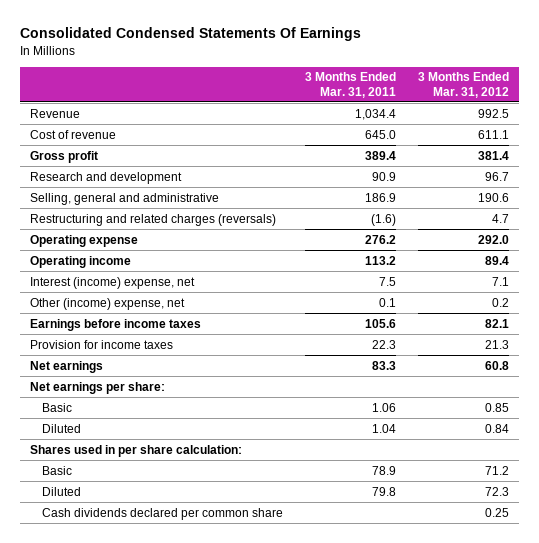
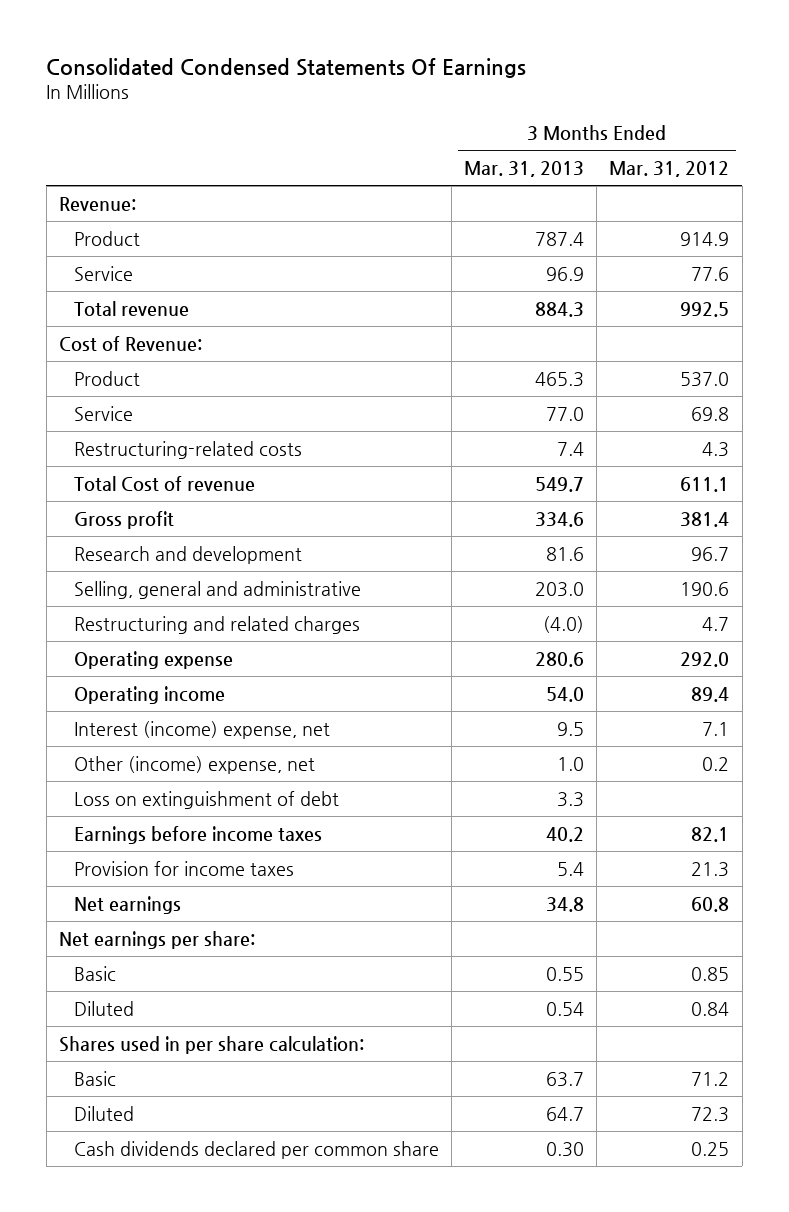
[304,72,396,98] 3 Months Ended Mar. 31, 2011 -> none
none -> [463,161,584,178] Mar. 31, 2013
none -> [59,196,137,211] Revenue:
none -> [73,230,140,246] Product
none -> [73,265,133,281] Service
[30,108,81,118] Revenue -> [73,300,189,316] Total revenue
none -> [59,335,203,351] Cost of Revenue:
none -> [73,370,140,386] Product
none -> [73,405,133,421] Service
none -> [73,440,302,459] Restructuring-related costs
[30,129,117,139] Cost of revenue -> [73,475,255,491] Total Cost of revenue
[30,213,277,226] Restructuring and related charges (reversals) -> [73,615,360,634] Restructuring and related charges
none -> [73,790,339,809] Loss on extinguishment of debt

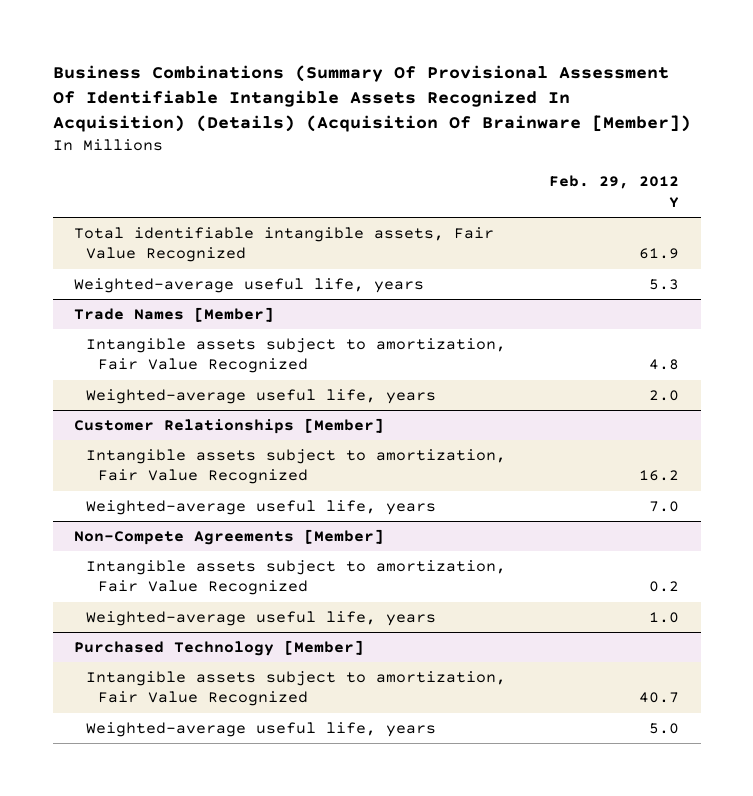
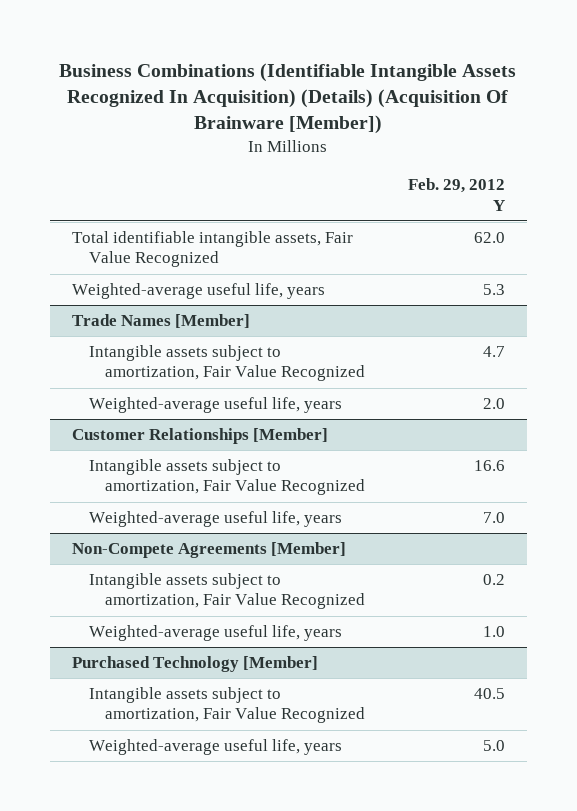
[52,64,691,133] Business Combinations (Summary Of Provisional Assessment Of Identifiable Intangible Assets Recognized In Acquisition) (Details) (Acquisition Of Brainware [Member]) -> [59,62,517,135] Business Combinations (Identifiable Intangible Assets Recognized In Acquisition) (Details) (Acquisition Of Brainware [Member])
[639,248,680,260] 61.9 -> [474,232,506,244] 62.0
[649,359,680,371] 4.8 -> [483,346,506,358] 4.7
[639,470,680,482] 16.2 -> [474,460,506,472] 16.6
[639,692,680,704] 40.7 -> [474,688,506,700] 40.5

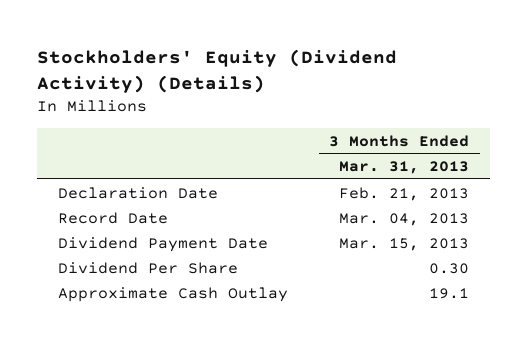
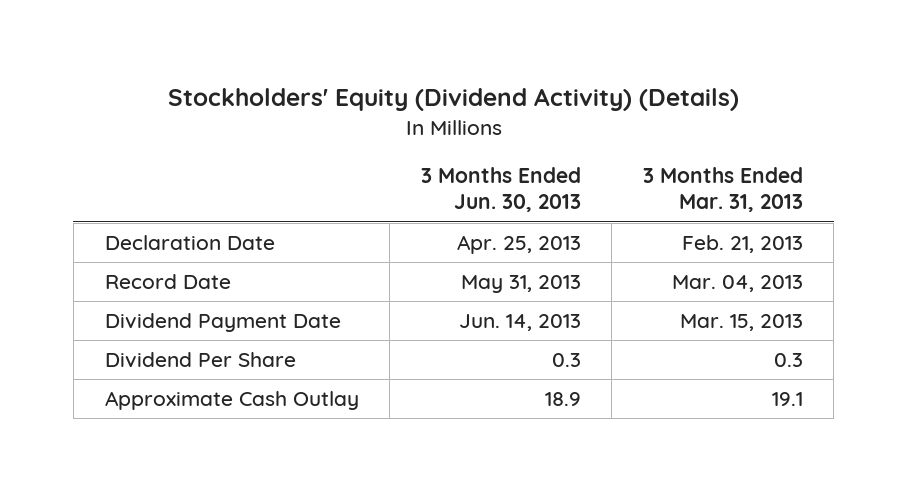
none -> [420,167,581,213] 3 Months Ended Jun. 30, 2013
[429,262,470,274] 0.30 -> [773,353,803,368] 0.3

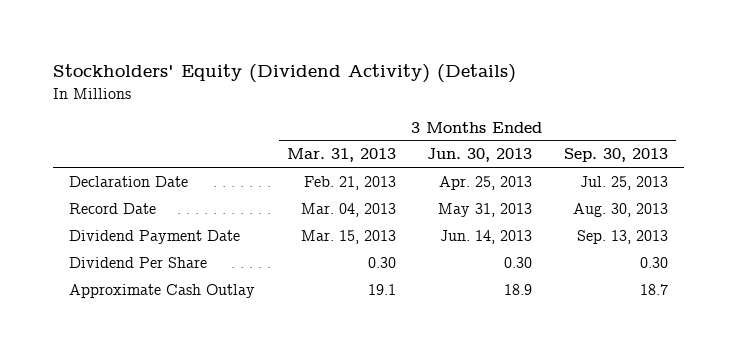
none -> [564,148,669,163] Sep. 30, 2013
[551,353,581,368] 0.3 -> [504,256,533,268] 0.30
[773,353,803,368] 0.3 -> [367,256,396,268] 0.30

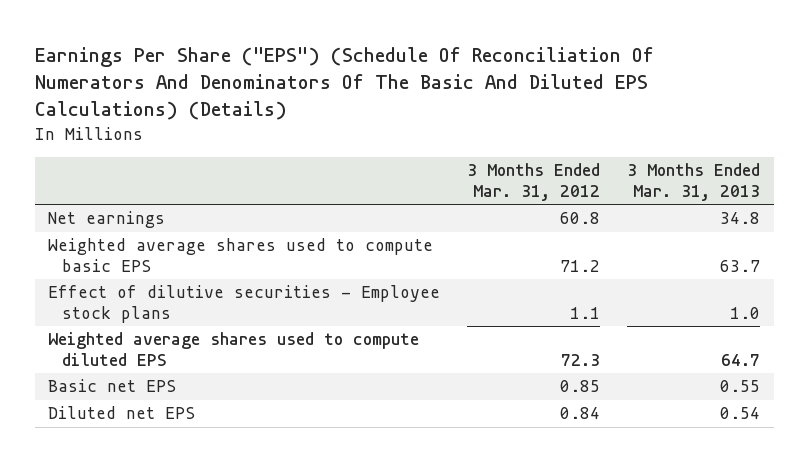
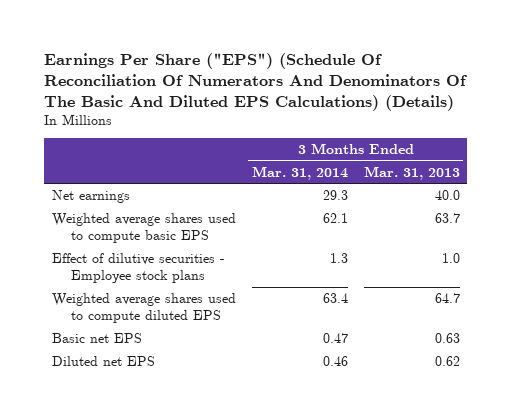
[467,163,601,202] 3 Months Ended Mar. 31, 2012 -> none
none -> [251,165,348,180] Mar. 31, 2014
[720,212,761,225] 34.8 -> [434,189,460,200] 40.0
[720,380,761,393] 0.55 -> [434,332,460,343] 0.63
[720,407,761,420] 0.54 -> [434,355,460,366] 0.62

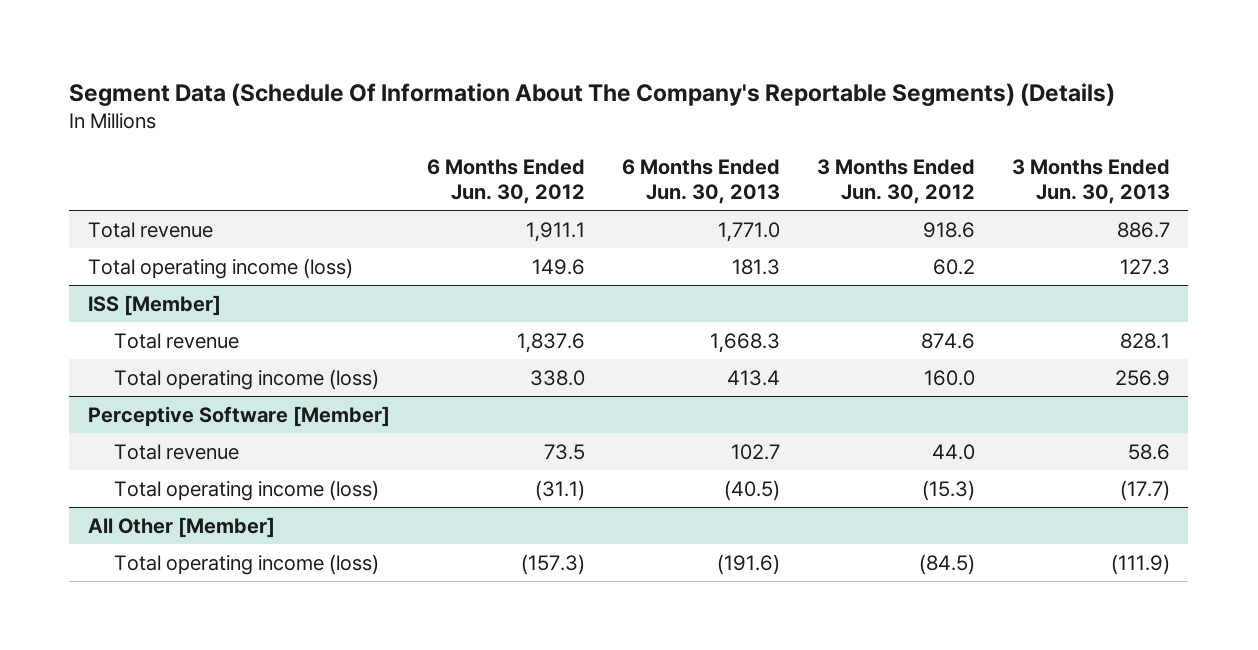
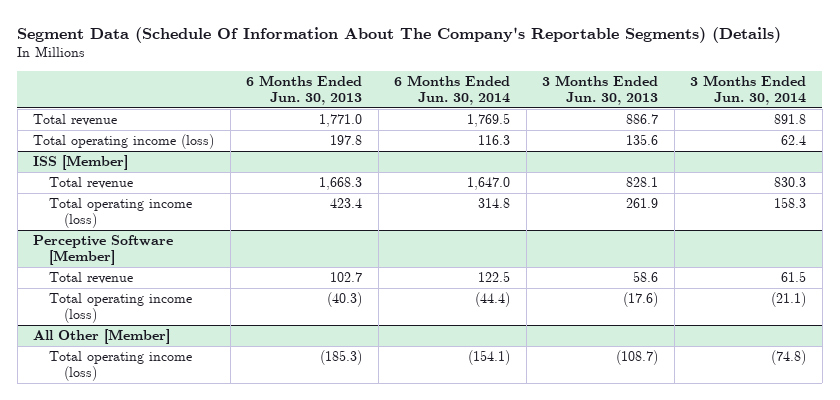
[426,159,585,205] 6 Months Ended Jun. 30, 2012 -> none
[816,159,975,205] 3 Months Ended Jun. 30, 2012 -> none
none -> [394,75,511,105] 6 Months Ended Jun. 30, 2014
none -> [690,75,807,105] 3 Months Ended Jun. 30, 2014
[731,258,780,275] 181.3 -> [330,135,363,146] 197.8
[1119,258,1170,275] 127.3 -> [626,134,659,146] 135.6
[726,369,780,386] 413.4 -> [330,198,363,209] 423.4
[1114,369,1170,386] 256.9 -> [626,198,659,209] 261.9
[723,479,780,501] (40.5) -> [327,292,363,308] (40.3)
[1119,479,1170,501] (17.7) -> [623,292,659,308] (17.6)
[716,553,780,575] (191.6) -> [320,350,363,366] (185.3)
[1110,553,1170,575] (111.9) -> [616,350,659,366] (108.7)

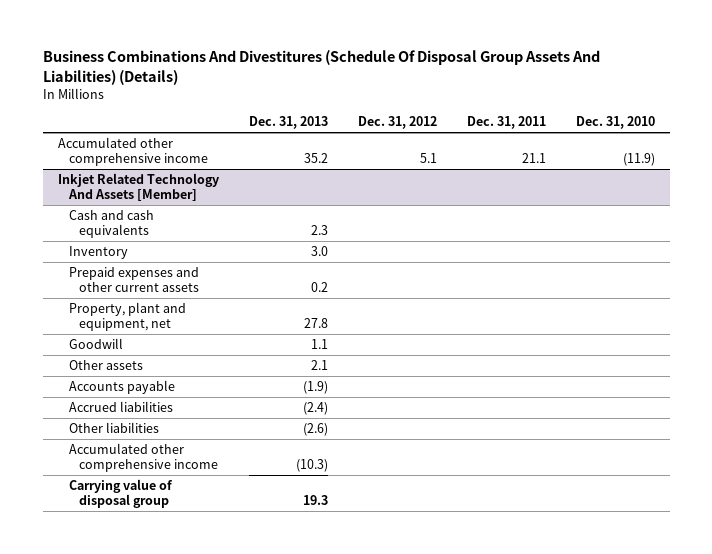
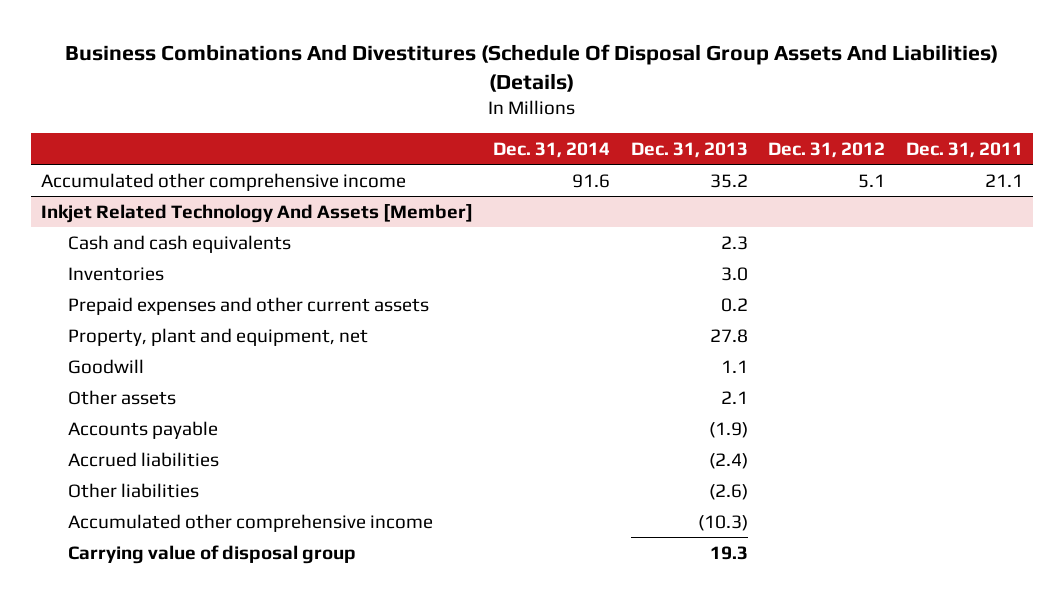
[575,116,655,130] Dec. 31, 2010 -> none
none -> [493,141,611,158] Dec. 31, 2014
[68,246,128,260] Inventory -> none
none -> [67,266,164,281] Inventories

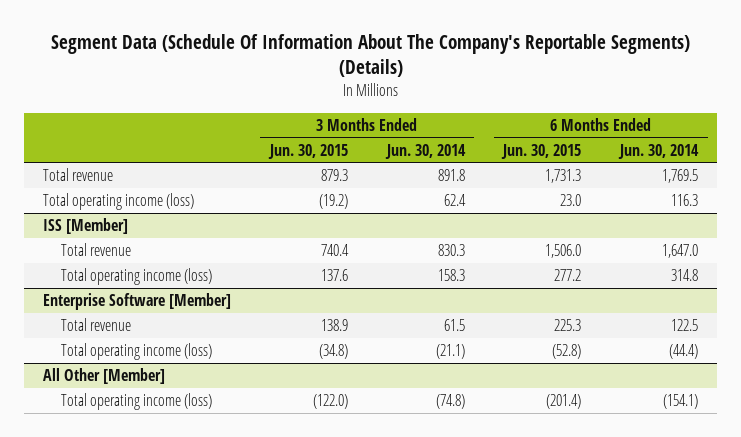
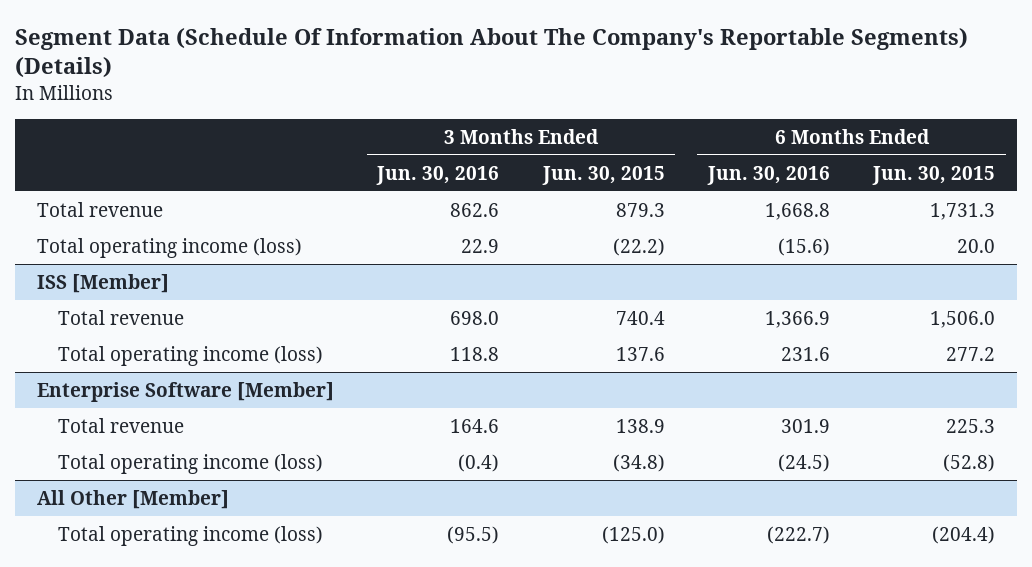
[384,143,466,159] Jun. 30, 2014 -> none
[618,143,700,159] Jun. 30, 2014 -> none
none -> [376,165,500,185] Jun. 30, 2016
none -> [706,165,830,185] Jun. 30, 2016
[319,194,349,210] (19.2) -> [612,237,665,256] (22.2)
[560,194,582,207] 23.0 -> [957,238,996,253] 20.0
[313,394,349,410] (122.0) -> [601,525,665,544] (125.0)
[546,394,582,410] (201.4) -> [932,525,996,544] (204.4)

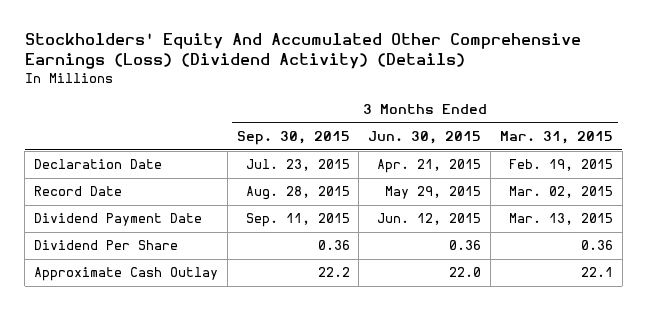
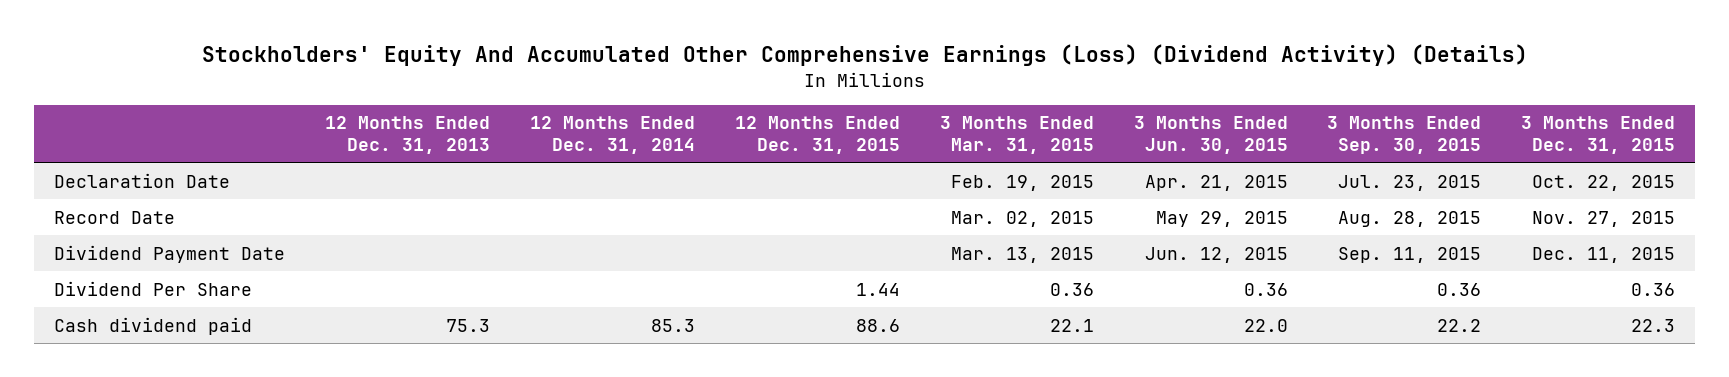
none -> [325,116,491,154] 12 Months Ended Dec. 31, 2013
none -> [529,116,695,154] 12 Months Ended Dec. 31, 2014
none -> [734,116,900,154] 12 Months Ended Dec. 31, 2015
none -> [1521,116,1676,154] 3 Months Ended Dec. 31, 2015
[33,267,218,282] Approximate Cash Outlay -> [54,316,253,335] Cash dividend paid

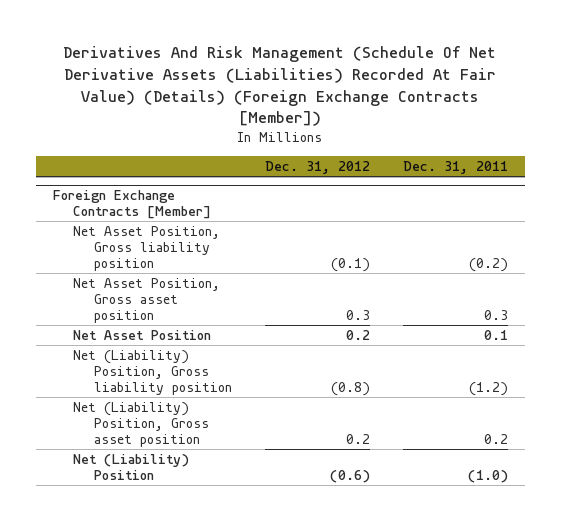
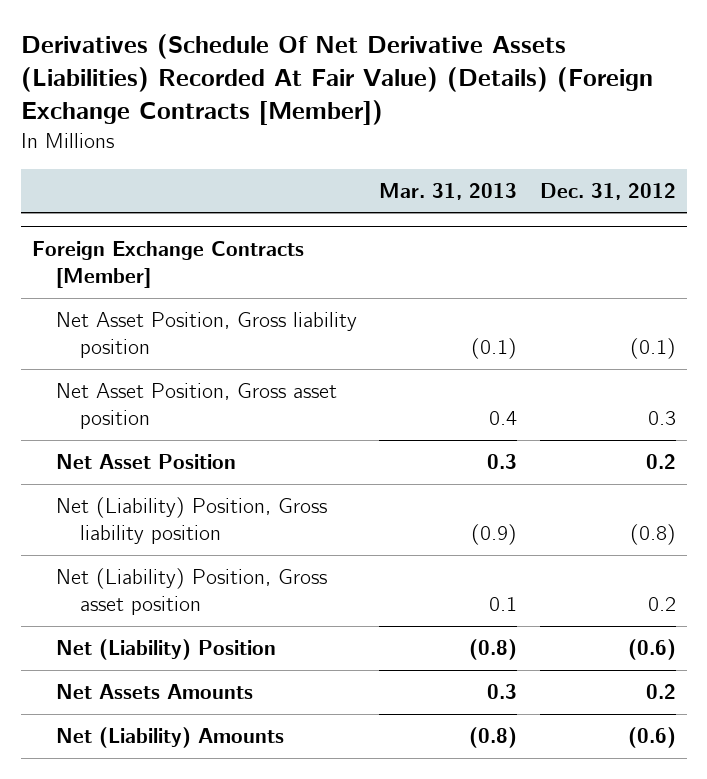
[63,45,497,127] Derivatives And Risk Management (Schedule Of Net Derivative Assets (Liabilities) Recorded At Fair Value) (Details) (Foreign Exchange Contracts [Member]) -> [20,34,653,126] Derivatives (Schedule Of Net Derivative Assets (Liabilities) Recorded At Fair Value) (Details) (Foreign Exchange Contracts [Member])
[403,161,509,175] Dec. 31, 2011 -> none
none -> [379,182,518,200] Mar. 31, 2013
none -> [56,684,254,700] Net Assets Amounts
none -> [56,727,285,749] Net (Liability) Amounts

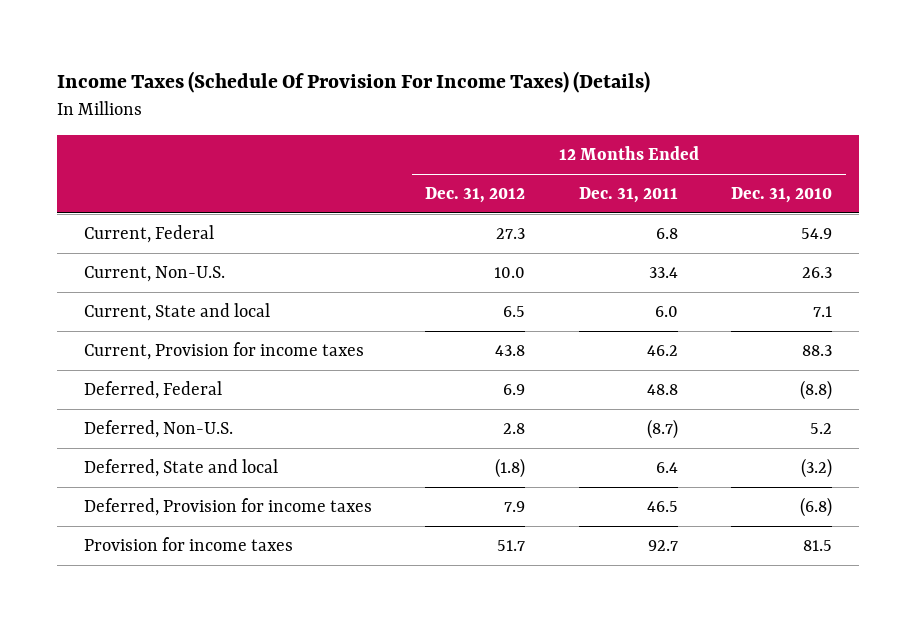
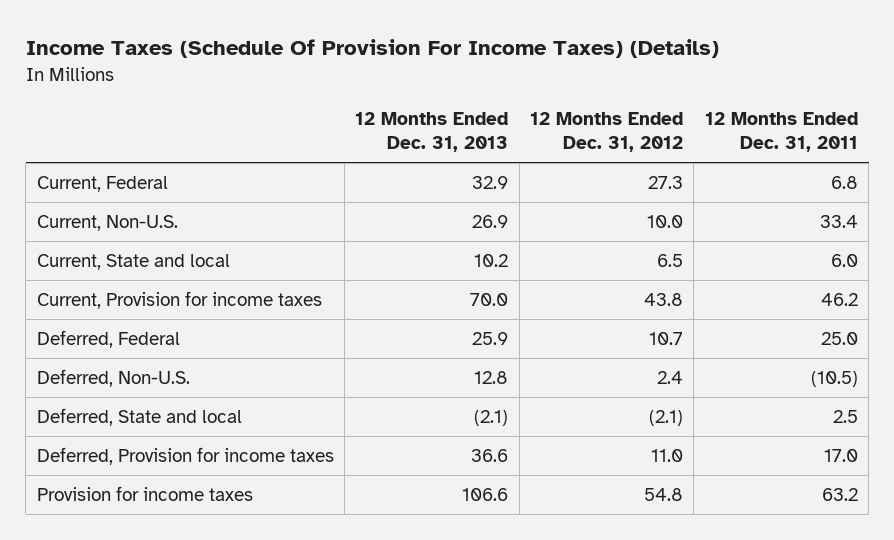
[731,187,833,204] Dec. 31, 2010 -> none
none -> [355,112,509,153] 12 Months Ended Dec. 31, 2013
[503,384,526,396] 6.9 -> [649,331,684,345] 10.7
[646,384,678,396] 48.8 -> [820,331,858,345] 25.0
[503,423,526,435] 2.8 -> [657,370,684,384] 2.4
[646,419,678,440] (8.7) -> [810,370,858,387] (10.5)
[495,458,526,479] (1.8) -> [649,409,684,426] (2.1)
[655,462,678,474] 6.4 -> [832,409,858,423] 2.5
[504,501,526,513] 7.9 -> [651,448,684,462] 11.0
[646,501,678,513] 46.5 -> [823,448,858,462] 17.0
[497,540,526,552] 51.7 -> [644,487,684,501] 54.8
[647,540,678,552] 92.7 -> [821,487,858,501] 63.2

